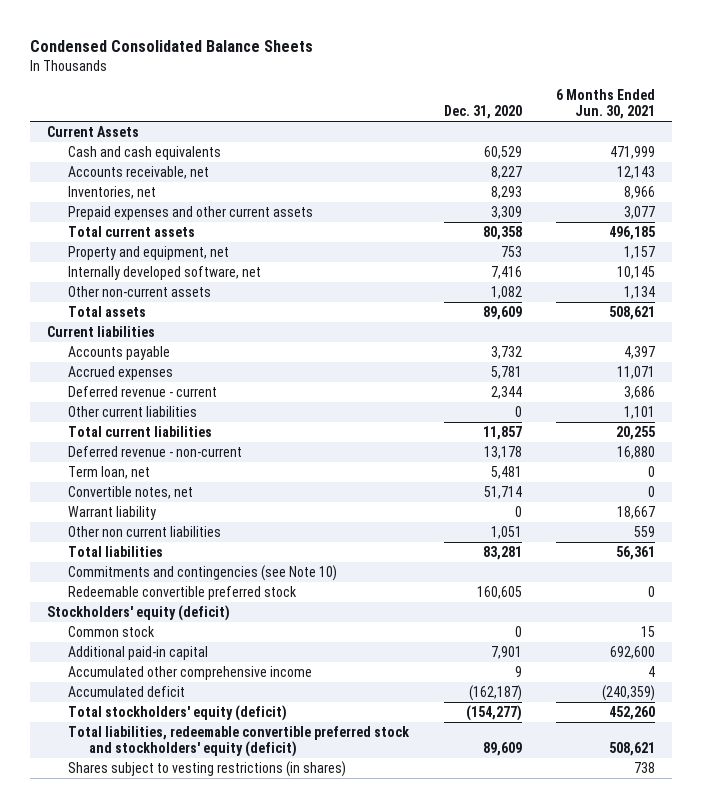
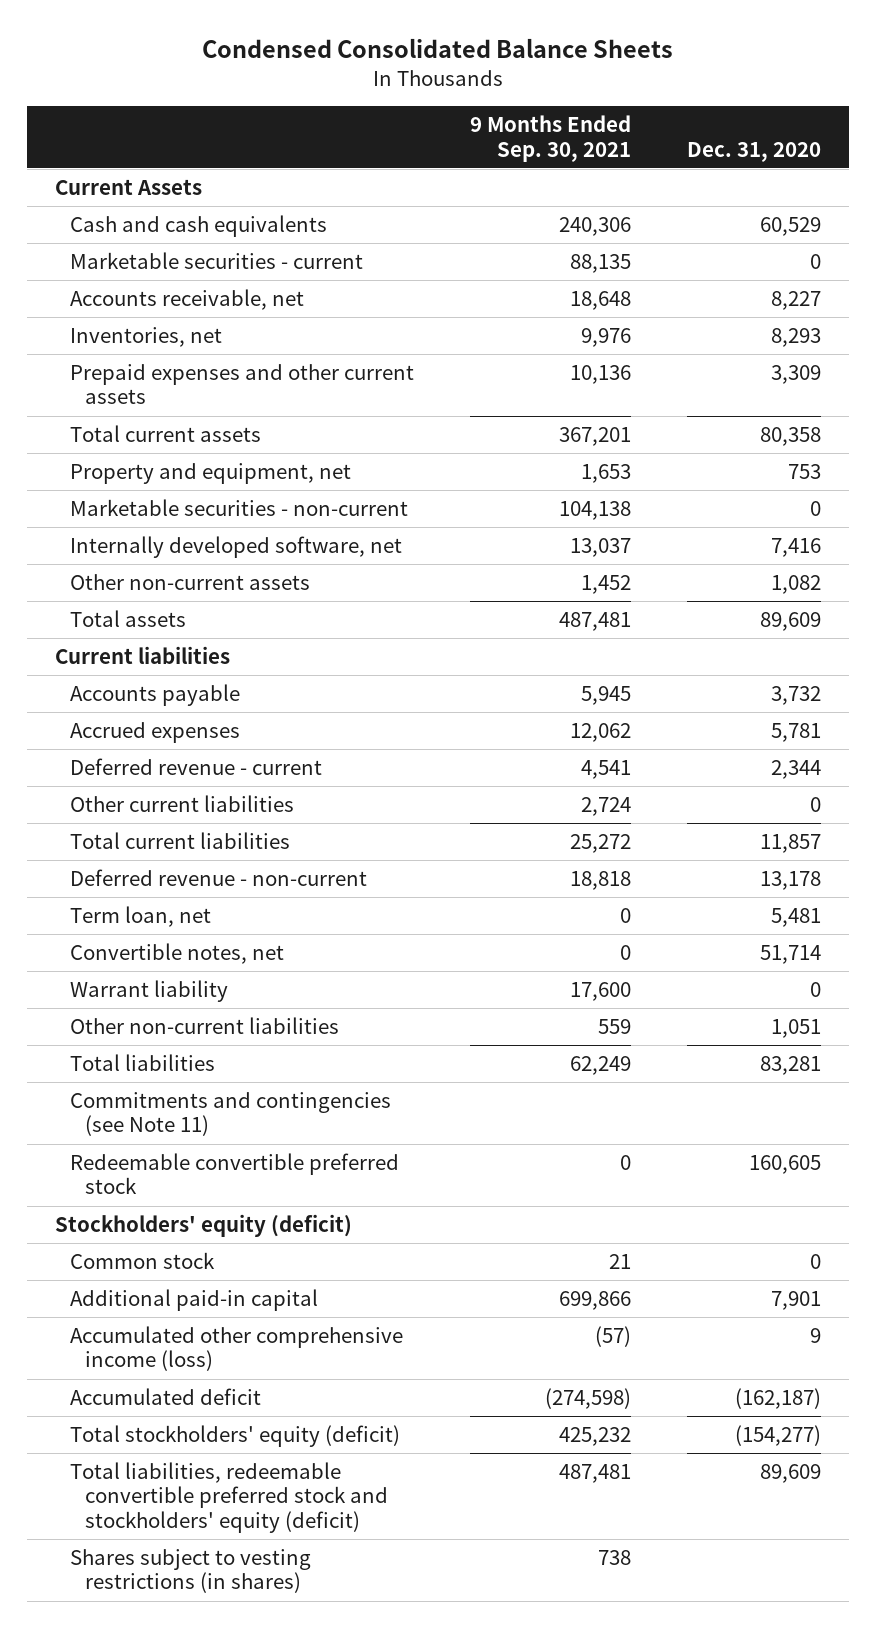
[555,88,655,120] 6 Months Ended Jun. 30, 2021 -> none
none -> [469,115,631,162] 9 Months Ended Sep. 30, 2021
none -> [69,251,363,269] Marketable securities - current
none -> [69,498,408,516] Marketable securities - non-current
[68,526,222,538] Other non current liabilities -> [69,1016,339,1034] Other non-current liabilities
[68,565,338,582] Commitments and contingencies (see Note 10) -> [69,1091,391,1137] Commitments and contingencies (see Note 11)
[68,666,313,681] Accumulated other comprehensive income -> [69,1325,403,1372] Accumulated other comprehensive income (loss)

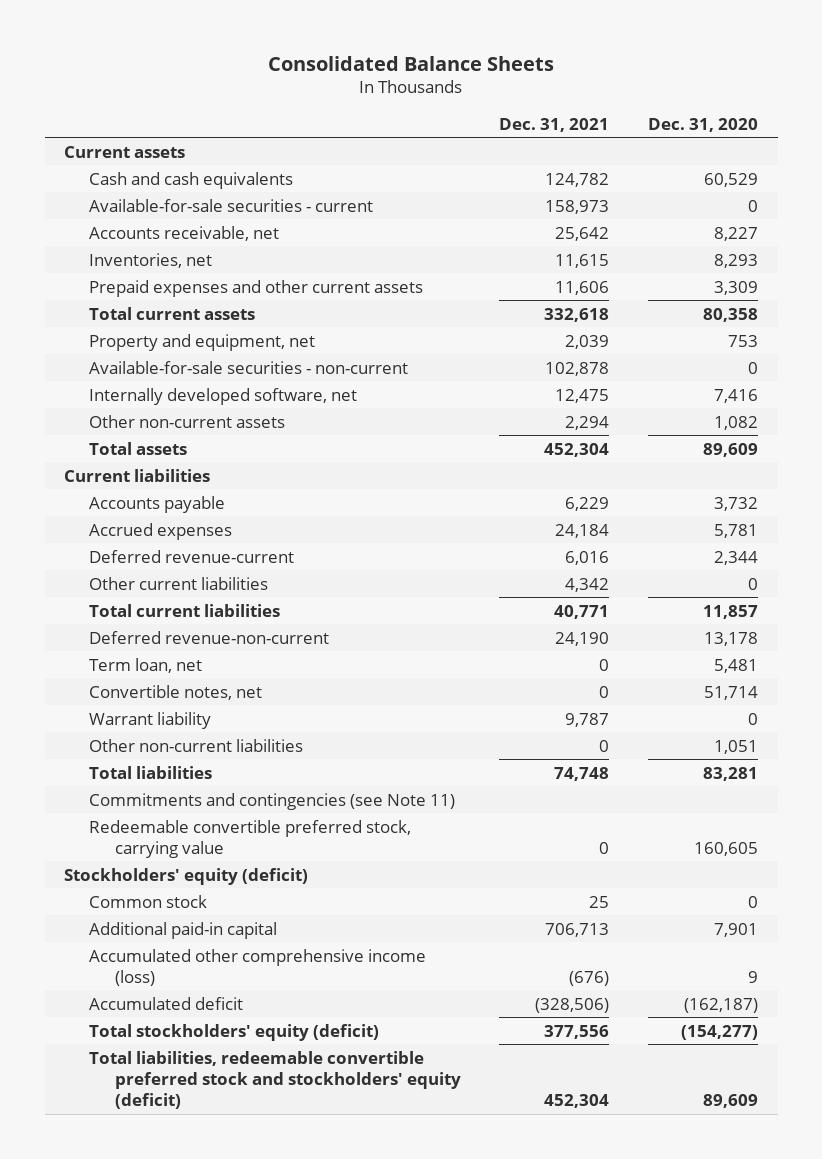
[201,38,673,59] Condensed Consolidated Balance Sheets -> [268,55,555,71] Consolidated Balance Sheets
[469,115,631,162] 9 Months Ended Sep. 30, 2021 -> none
none -> [499,117,610,132] Dec. 31, 2021
[54,178,202,195] Current Assets -> [64,145,186,158] Current assets
[69,251,363,269] Marketable securities - current -> [89,198,374,212] Available-for-sale securities - current
[69,498,408,516] Marketable securities - non-current -> [89,360,409,374] Available-for-sale securities - non-current
[69,757,322,775] Deferred revenue - current -> [89,549,295,563] Deferred revenue-current
[69,868,367,886] Deferred revenue - non-current -> [89,630,330,644] Deferred revenue-non-current
[69,1152,399,1195] Redeemable convertible preferred stock -> [89,819,412,858] Redeemable convertible preferred stock, carrying value
[69,1548,311,1594] Shares subject to vesting restrictions (in shares) -> none

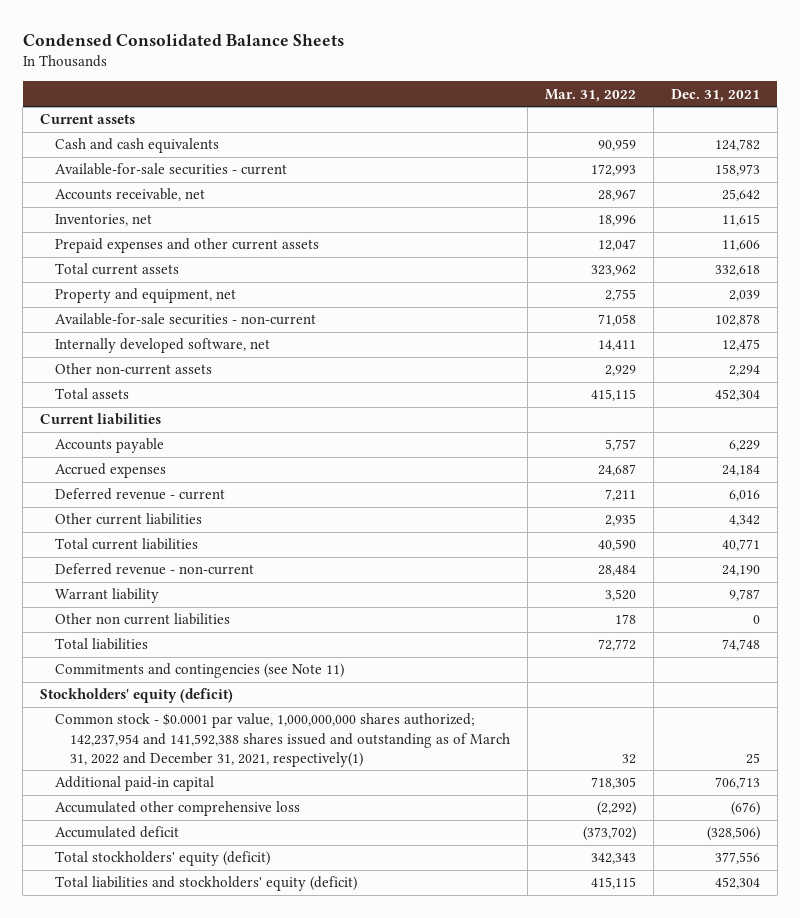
[268,55,555,71] Consolidated Balance Sheets -> [22,34,344,47] Condensed Consolidated Balance Sheets
[648,117,759,132] Dec. 31, 2020 -> none
none -> [544,88,636,102] Mar. 31, 2022
[89,549,295,563] Deferred revenue-current -> [55,488,226,501] Deferred revenue - current
[89,657,203,673] Term loan, net -> none
[89,684,263,700] Convertible notes, net -> none
[89,630,330,644] Deferred revenue-non-current -> [55,563,255,576] Deferred revenue - non-current
[89,738,304,752] Other non-current liabilities -> [55,613,231,626] Other non current liabilities
[89,819,412,858] Redeemable convertible preferred stock, carrying value -> none
[89,894,208,908] Common stock -> [55,713,511,767] Common stock - $0.0001 par value, 1,000,000,000 shares authorized; 142,237,954 and 141,592,388 shares issued and outstanding as of March 31, 2022 and December 31, 2021, respectively(1)
[89,948,427,986] Accumulated other comprehensive income (loss) -> [55,801,301,817] Accumulated other comprehensive loss
[89,1050,461,1110] Total liabilities, redeemable convertible preferred stock and stockholders' equity (deficit) -> [55,876,358,892] Total liabilities and stockholders' equity (deficit)

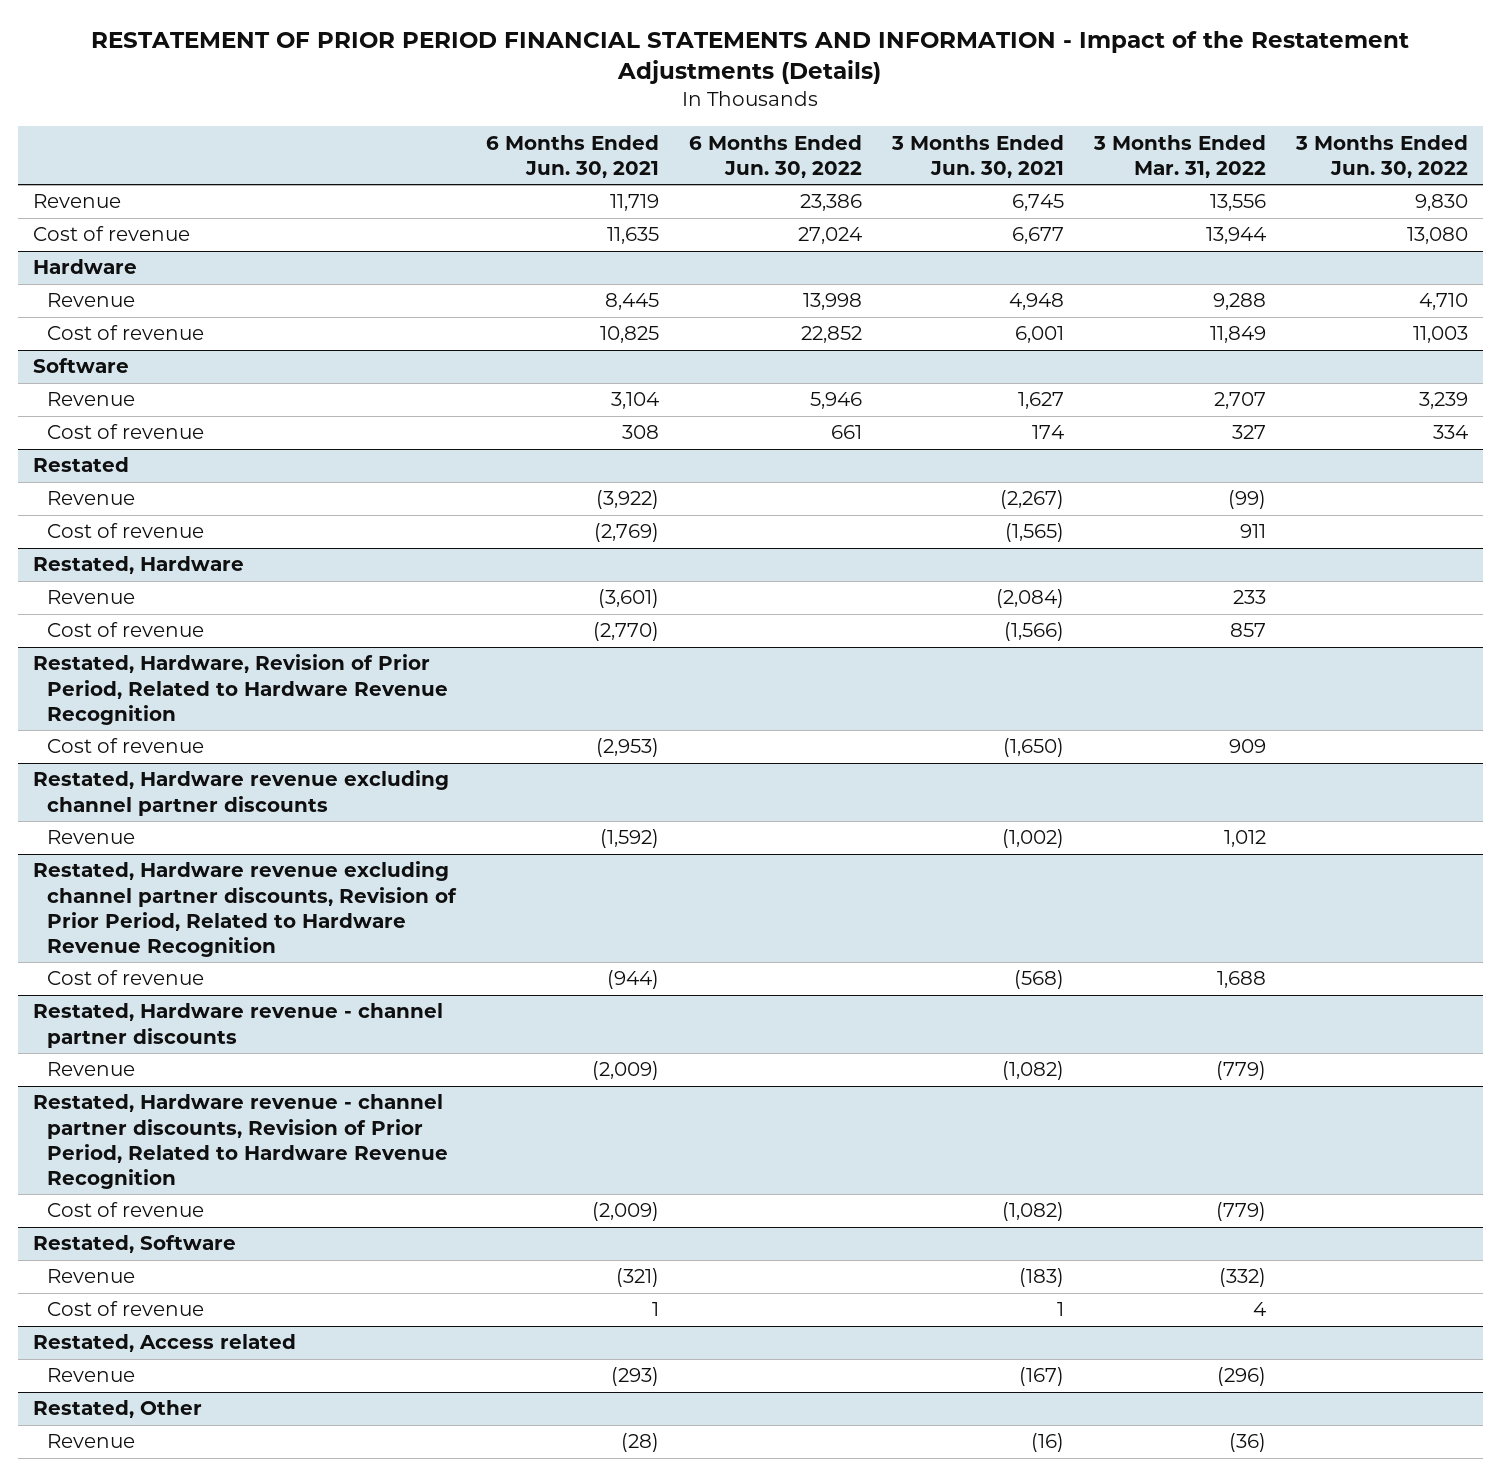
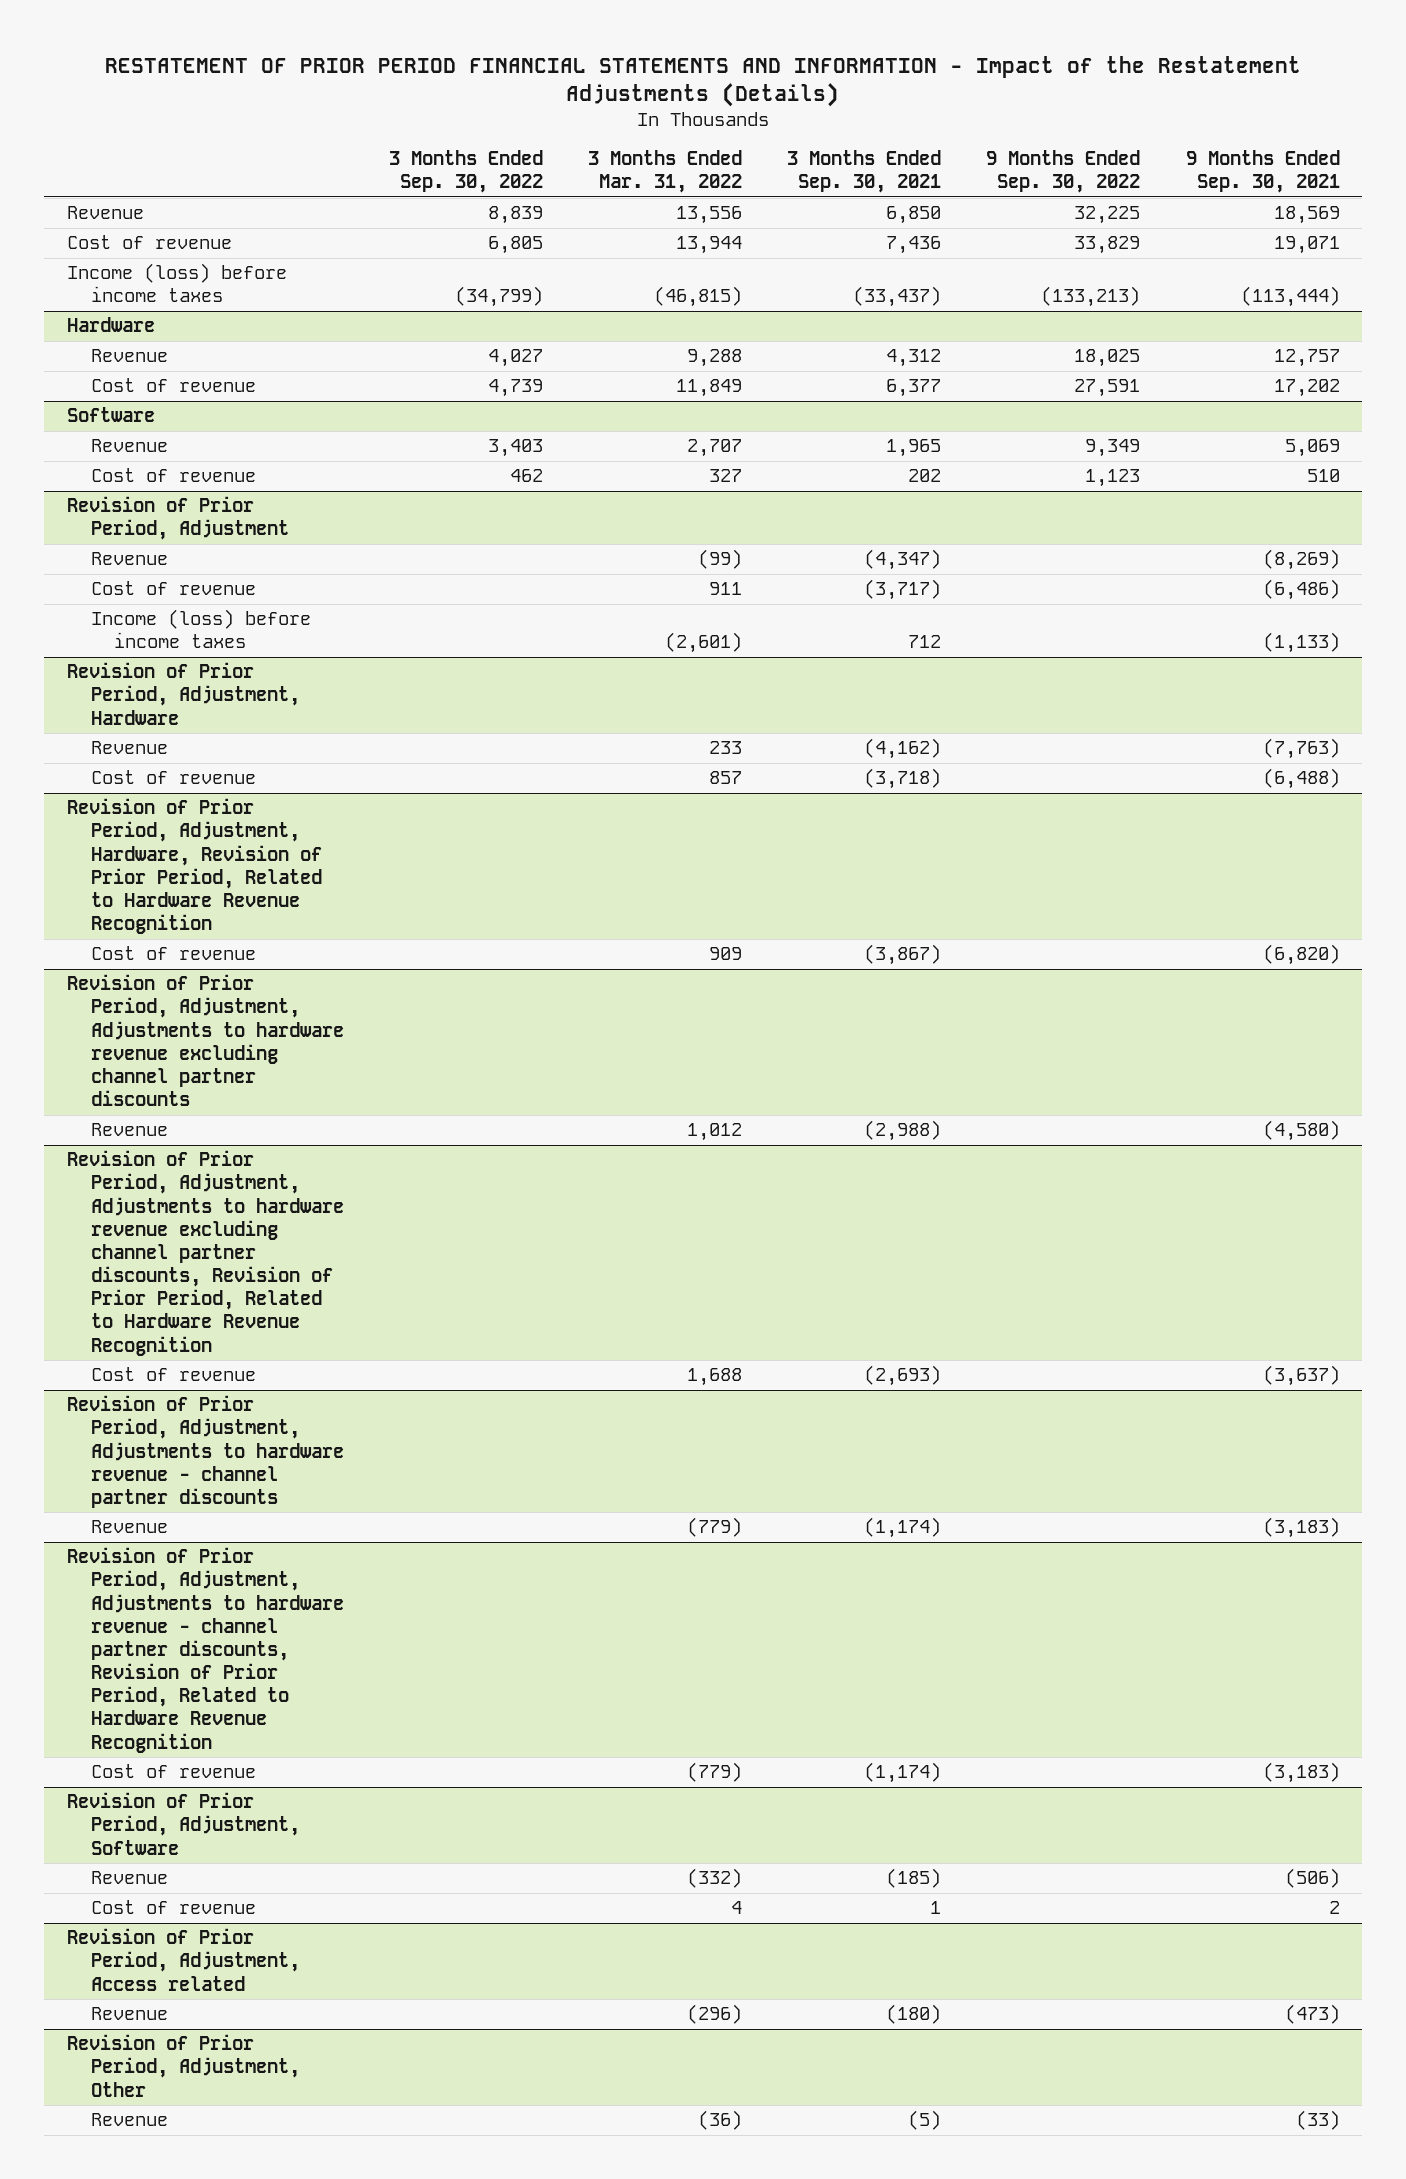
[485,134,659,178] 6 Months Ended Jun. 30, 2021 -> none
[689,134,863,178] 6 Months Ended Jun. 30, 2022 -> none
[891,134,1065,178] 3 Months Ended Jun. 30, 2021 -> none
[1295,134,1469,178] 3 Months Ended Jun. 30, 2022 -> none
none -> [388,150,543,194] 3 Months Ended Sep. 30, 2022
none -> [787,150,942,194] 3 Months Ended Sep. 30, 2021
none -> [986,150,1141,194] 9 Months Ended Sep. 30, 2022
none -> [1185,150,1340,194] 9 Months Ended Sep. 30, 2021
none -> [66,263,287,303] Income (loss) before income taxes
[32,457,129,473] Restated -> [66,496,289,541] Revision of Prior Period, Adjustment
[32,556,244,575] Restated, Hardware -> none
none -> [90,609,311,649] Income (loss) before income taxes
none -> [66,662,300,725] Revision of Prior Period, Adjustment, Hardware
[32,654,448,725] Restated, Hardware, Revision of Prior Period, Related to Hardware Revenue Recognition -> [66,798,322,935] Revision of Prior Period, Adjustment, Hardware, Revision of Prior Period, Related to Hardware Revenue Recognition
[32,770,449,816] Restated, Hardware revenue excluding channel partner discounts -> none
none -> [66,974,344,1107] Revision of Prior Period, Adjustment, Adjustments to hardware revenue excluding channel partner discounts
[32,861,457,957] Restated, Hardware revenue excluding channel partner discounts, Revision of Prior Period, Related to Hardware Revenue Recognition -> [66,1150,344,1356] Revision of Prior Period, Adjustment, Adjustments to hardware revenue excluding channel partner discounts, Revision of Prior Period, Related to Hardware Revenue Recognition
[32,1003,443,1048] Restated, Hardware revenue - channel partner discounts -> none
none -> [66,1395,344,1508] Revision of Prior Period, Adjustment, Adjustments to hardware revenue - channel partner discounts
[32,1094,448,1189] Restated, Hardware revenue - channel partner discounts, Revision of Prior Period, Related to Hardware Revenue Recognition -> [66,1547,344,1753] Revision of Prior Period, Adjustment, Adjustments to hardware revenue - channel partner discounts, Revision of Prior Period, Related to Hardware Revenue Recognition
[32,1235,236,1254] Restated, Software -> none
none -> [66,1792,300,1855] Revision of Prior Period, Adjustment, Software
[32,1334,296,1353] Restated, Access related -> none
none -> [66,1928,300,1991] Revision of Prior Period, Adjustment, Access related
[32,1400,202,1419] Restated, Other -> none
none -> [66,2034,300,2097] Revision of Prior Period, Adjustment, Other

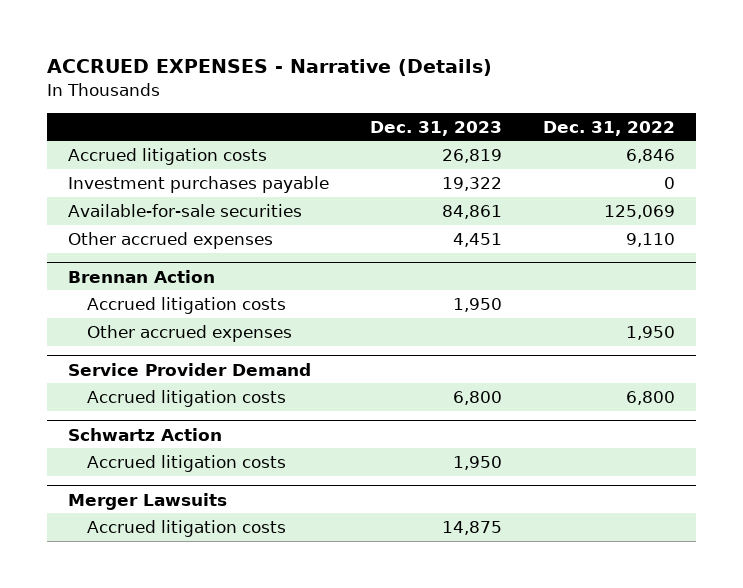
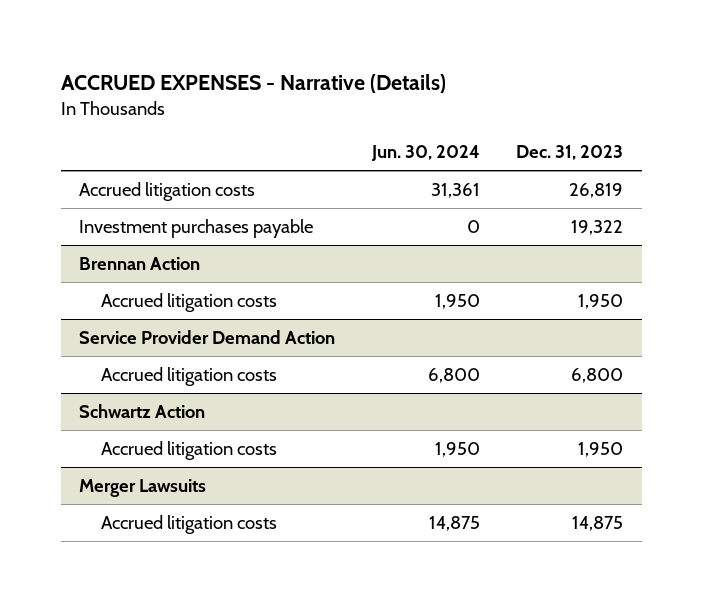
[543,120,676,136] Dec. 31, 2022 -> none
none -> [370,145,480,162] Jun. 30, 2024
[68,203,303,217] Available-for-sale securities -> none
[68,231,274,249] Other accrued expenses -> none
[86,324,292,342] Other accrued expenses -> none
[68,362,312,376] Service Provider Demand -> [79,330,336,345] Service Provider Demand Action

